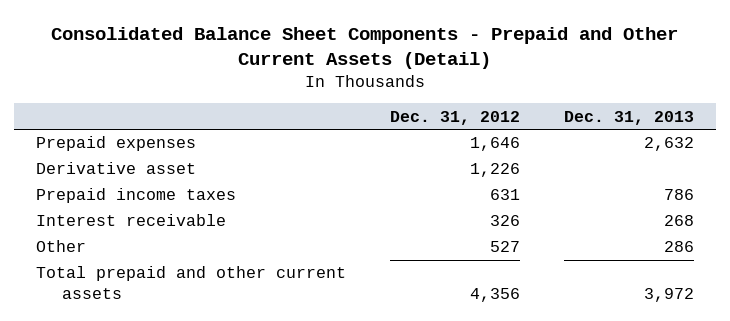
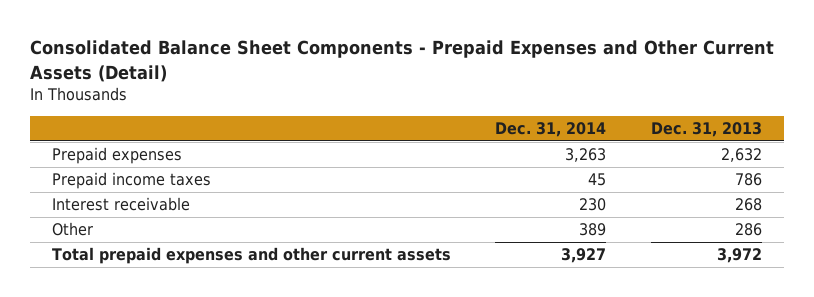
[51,26,679,70] Consolidated Balance Sheet Components - Prepaid and Other Current Assets (Detail) -> [29,40,774,82] Consolidated Balance Sheet Components - Prepaid Expenses and Other Current Assets (Detail)
[390,110,521,125] Dec. 31, 2012 -> none
none -> [495,121,607,137] Dec. 31, 2014
[36,162,197,175] Derivative asset -> none
[36,266,347,300] Total prepaid and other current assets -> [52,247,452,265] Total prepaid expenses and other current assets

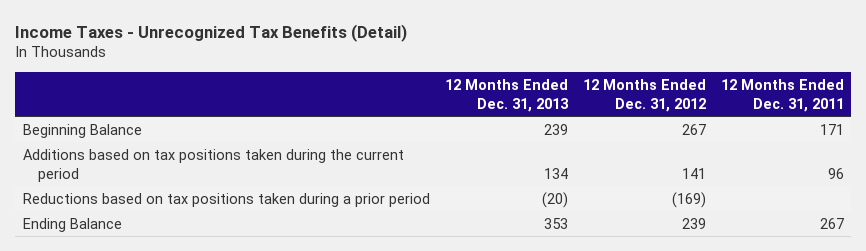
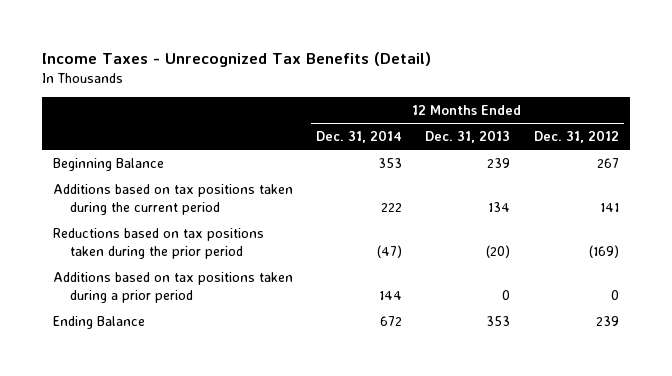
[720,78,844,112] 12 Months Ended Dec. 31, 2011 -> none
none -> [316,130,403,144] Dec. 31, 2014
[22,192,430,207] Reductions based on tax positions taken during a prior period -> [53,227,265,259] Reductions based on tax positions taken during the prior period
none -> [53,271,294,303] Additions based on tax positions taken during a prior period

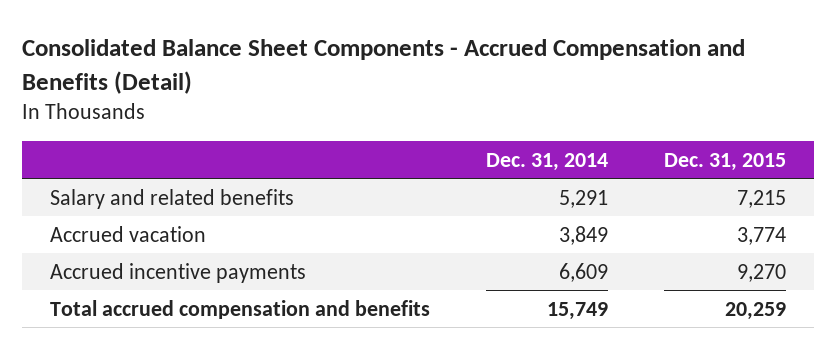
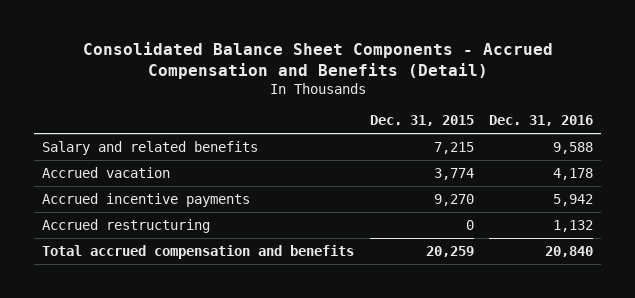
[486,152,609,171] Dec. 31, 2014 -> none
none -> [489,114,594,126] Dec. 31, 2016
none -> [42,218,211,233] Accrued restructuring

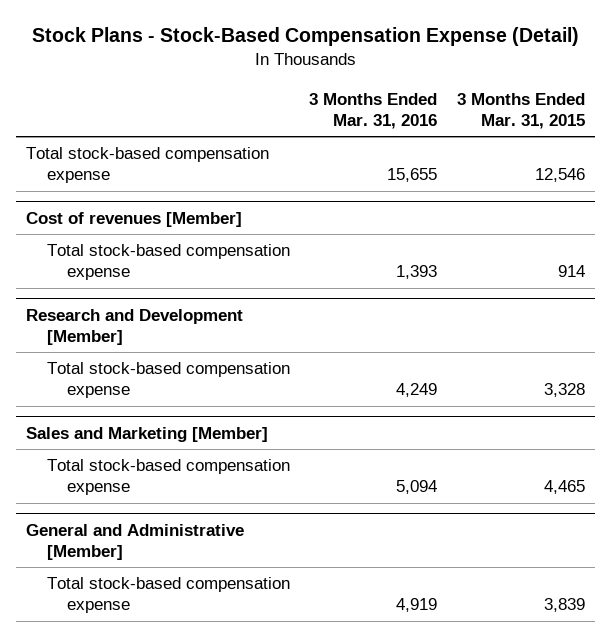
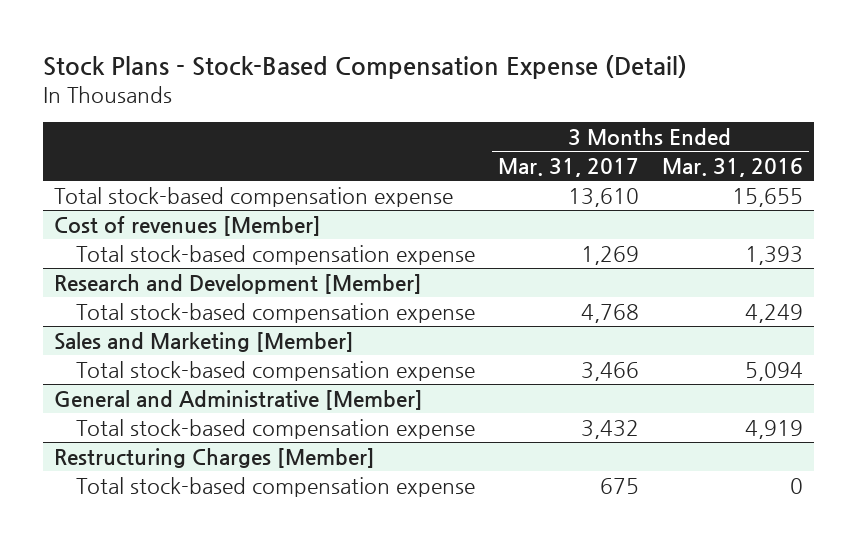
[457,92,586,129] 3 Months Ended Mar. 31, 2015 -> none
none -> [497,157,639,177] Mar. 31, 2017
none -> [54,447,376,468] Restructuring Charges [Member]
none -> [75,476,475,497] Total stock-based compensation expense

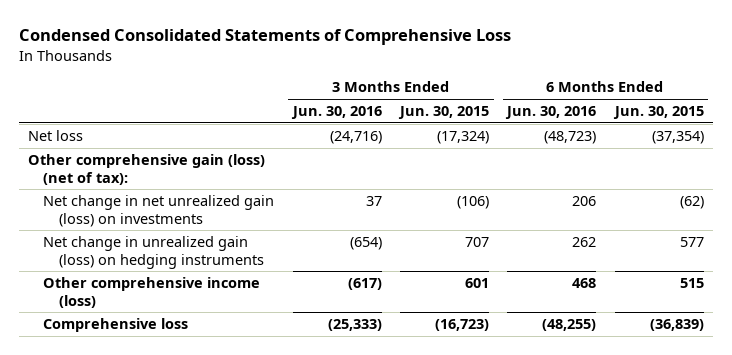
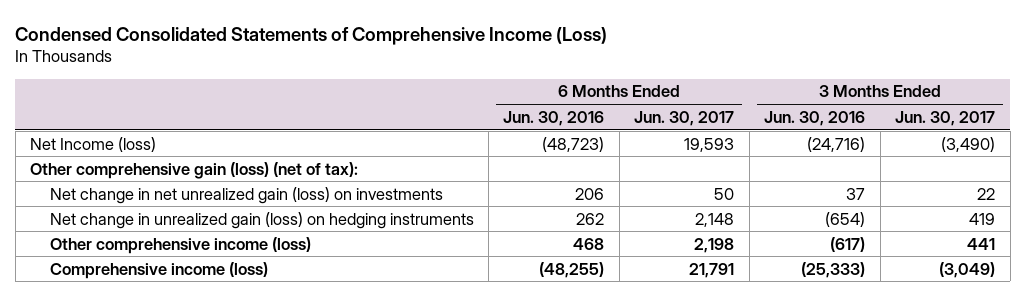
[19,29,512,46] Condensed Consolidated Statements of Comprehensive Loss -> [15,26,608,45] Condensed Consolidated Statements of Comprehensive Income (Loss)
[397,106,489,120] Jun. 30, 2015 -> none
[612,106,704,120] Jun. 30, 2015 -> none
none -> [634,110,735,126] Jun. 30, 2017
none -> [895,110,996,126] Jun. 30, 2017
[28,130,84,142] Net loss -> [30,136,157,152] Net Income (loss)
[43,318,189,333] Comprehensive loss -> [49,261,268,279] Comprehensive income (loss)

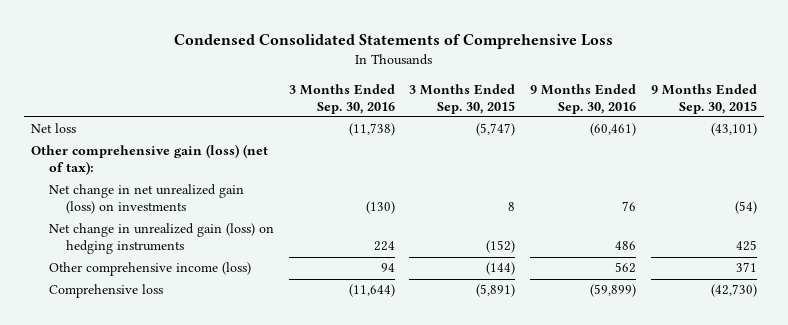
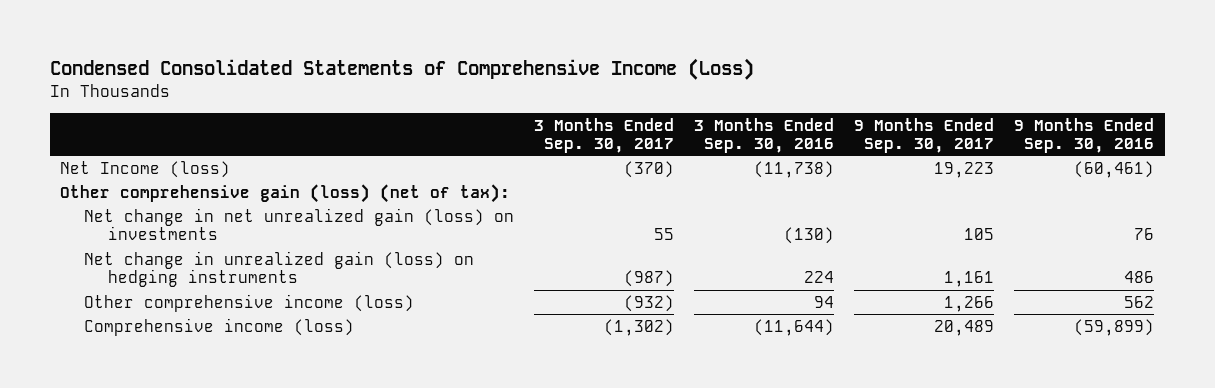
[174,34,614,50] Condensed Consolidated Statements of Comprehensive Loss -> [50,58,755,81] Condensed Consolidated Statements of Comprehensive Income (Loss)
[409,83,516,114] 3 Months Ended Sep. 30, 2015 -> none
[650,83,757,114] 9 Months Ended Sep. 30, 2015 -> none
none -> [534,117,675,154] 3 Months Ended Sep. 30, 2017
none -> [854,117,995,154] 9 Months Ended Sep. 30, 2017
[31,123,77,134] Net loss -> [60,160,231,178] Net Income (loss)
[48,284,163,299] Comprehensive loss -> [84,317,355,336] Comprehensive income (loss)

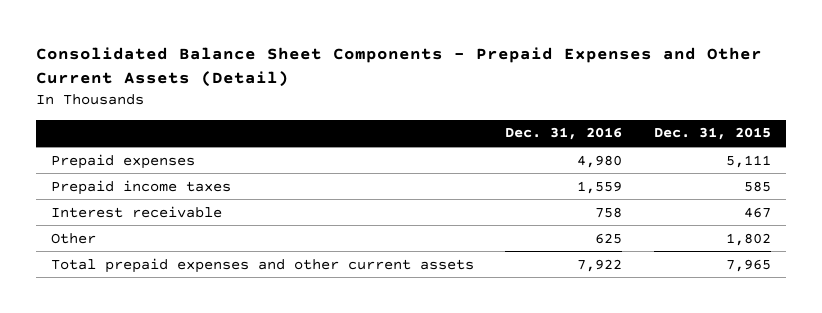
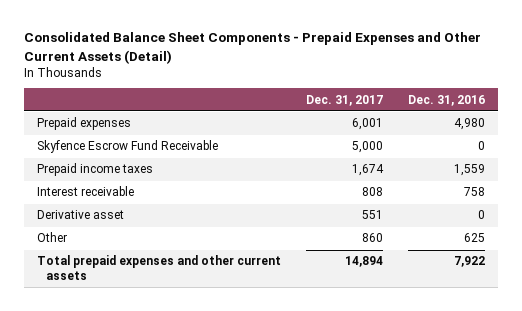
[653,127,771,141] Dec. 31, 2015 -> none
none -> [306,94,384,106] Dec. 31, 2017
none -> [36,140,218,154] Skyfence Escrow Fund Receivable
none -> [36,210,124,220] Derivative asset

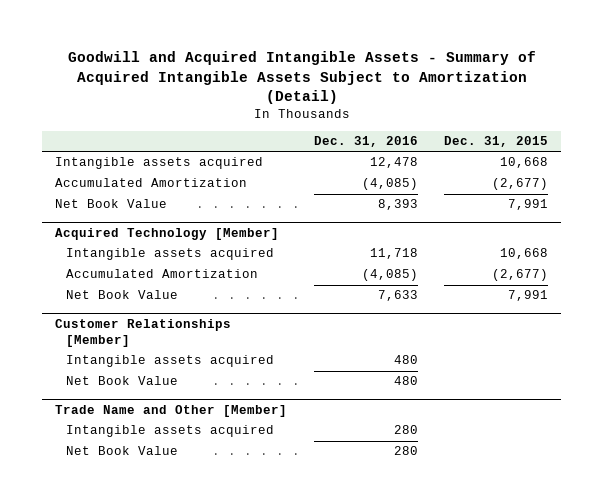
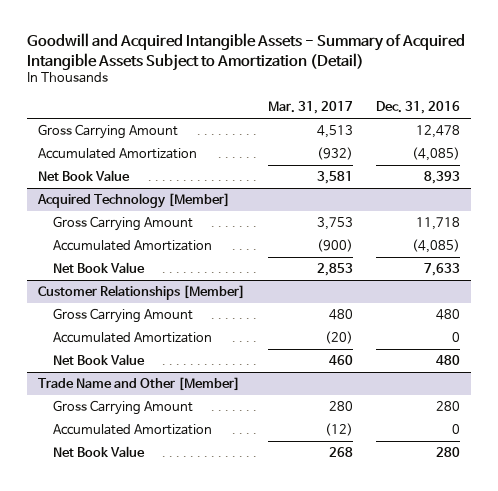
[443,136,548,148] Dec. 31, 2015 -> none
none -> [268,101,354,115] Mar. 31, 2017
[55,157,264,170] Intangible assets acquired -> [38,124,179,140] Gross Carrying Amount
[66,248,275,261] Intangible assets acquired -> [52,216,193,232] Gross Carrying Amount
[66,355,275,368] Intangible assets acquired -> [52,308,193,324] Gross Carrying Amount
none -> [52,332,212,344] Accumulated Amortization
[66,425,275,438] Intangible assets acquired -> [52,400,193,416] Gross Carrying Amount
none -> [52,424,212,436] Accumulated Amortization

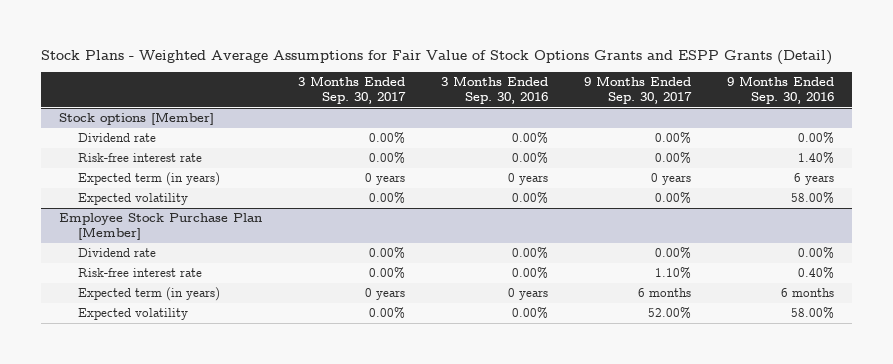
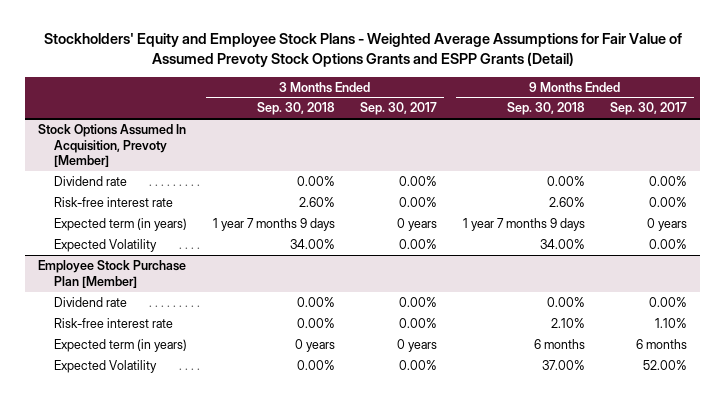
[40,49,832,65] Stock Plans - Weighted Average Assumptions for Fair Value of Stock Options Grants and ESPP Grants (Detail) -> [43,33,682,67] Stockholders' Equity and Employee Stock Plans - Weighted Average Assumptions for Fair Value of Assumed Prevoty Stock Options Grants and ESPP Grants (Detail)
[440,76,548,104] 3 Months Ended Sep. 30, 2016 -> none
[727,76,835,104] 9 Months Ended Sep. 30, 2016 -> none
none -> [256,102,335,116] Sep. 30, 2018
none -> [506,102,585,116] Sep. 30, 2018
[58,112,214,126] Stock options [Member] -> none
none -> [37,124,186,168] Stock Options Assumed In Acquisition, Prevoty [Member]
[77,193,188,206] Expected volatility -> [54,239,158,253] Expected Volatility
[77,308,188,321] Expected volatility -> [54,360,158,374] Expected Volatility

